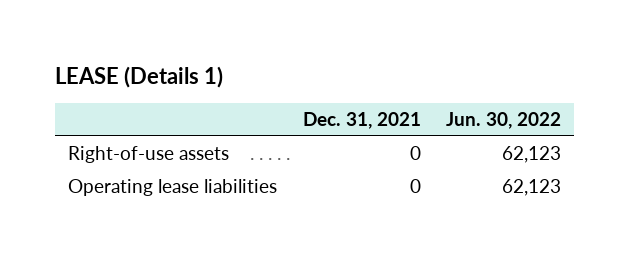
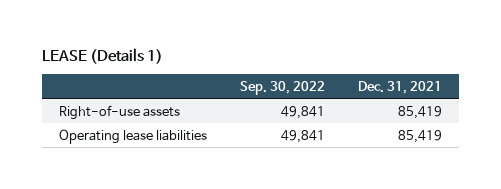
[446,111,562,129] Jun. 30, 2022 -> none
none -> [239,80,325,95] Sep. 30, 2022
[409,146,421,161] 0 -> [397,105,442,119] 85,419
[409,179,421,194] 0 -> [397,129,442,143] 85,419

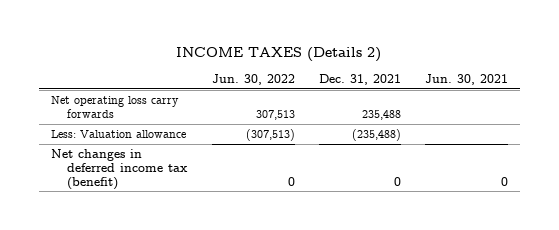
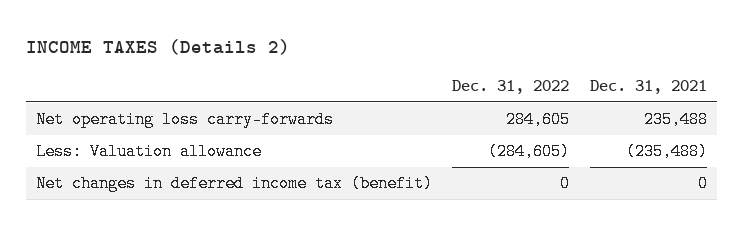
[211,74,295,86] Jun. 30, 2022 -> none
[424,74,508,86] Jun. 30, 2021 -> none
none -> [452,80,570,95] Dec. 31, 2022
[51,95,180,118] Net operating loss carry forwards -> [35,111,334,129] Net operating loss carry-forwards

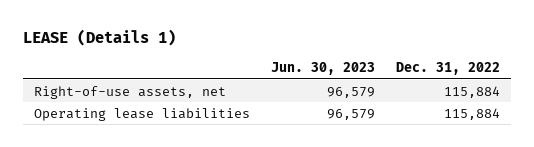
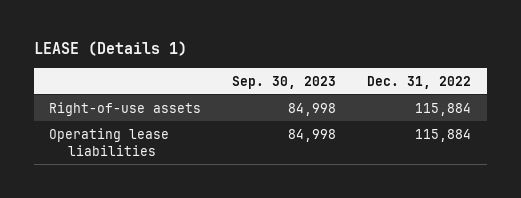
[271,61,376,75] Jun. 30, 2023 -> none
none -> [232,75,337,89] Sep. 30, 2023
[33,85,226,99] Right-of-use assets, net -> [49,102,202,117] Right-of-use assets

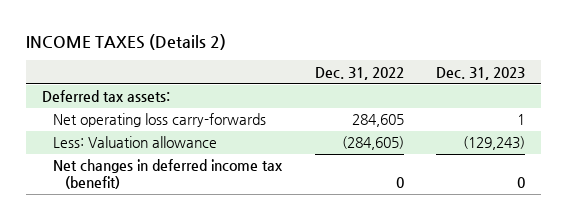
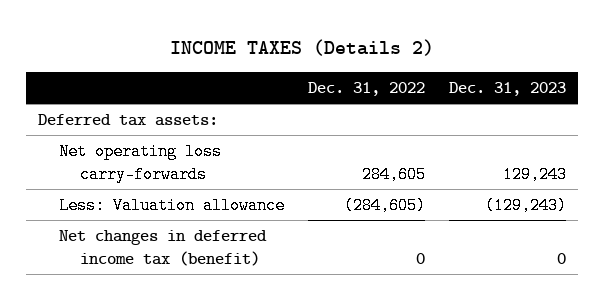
[516,114,525,126] 1 -> [502,166,567,184] 129,243

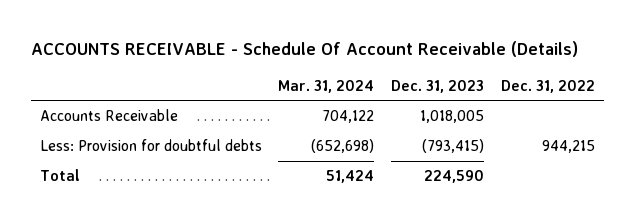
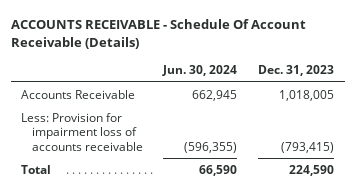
[278,79,375,93] Mar. 31, 2024 -> none
[501,79,596,93] Dec. 31, 2022 -> none
none -> [162,65,238,77] Jun. 30, 2024
[39,139,262,152] Less: Provision for doubtful debts -> [21,112,143,151] Less: Provision for impairment loss of accounts receivable

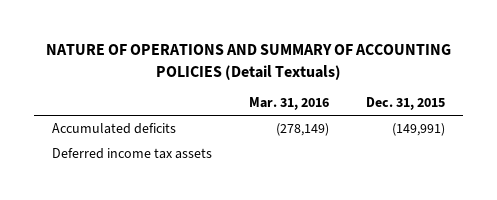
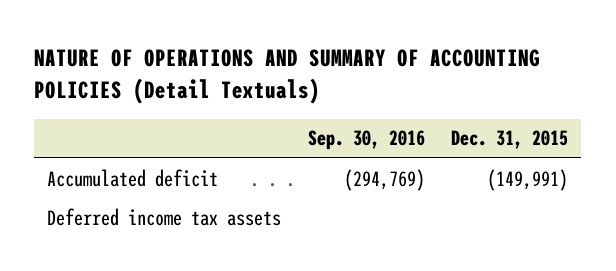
[249,97,330,111] Mar. 31, 2016 -> none
none -> [307,130,425,151] Sep. 30, 2016
[52,122,177,134] Accumulated deficits -> [47,168,219,187] Accumulated deficit

